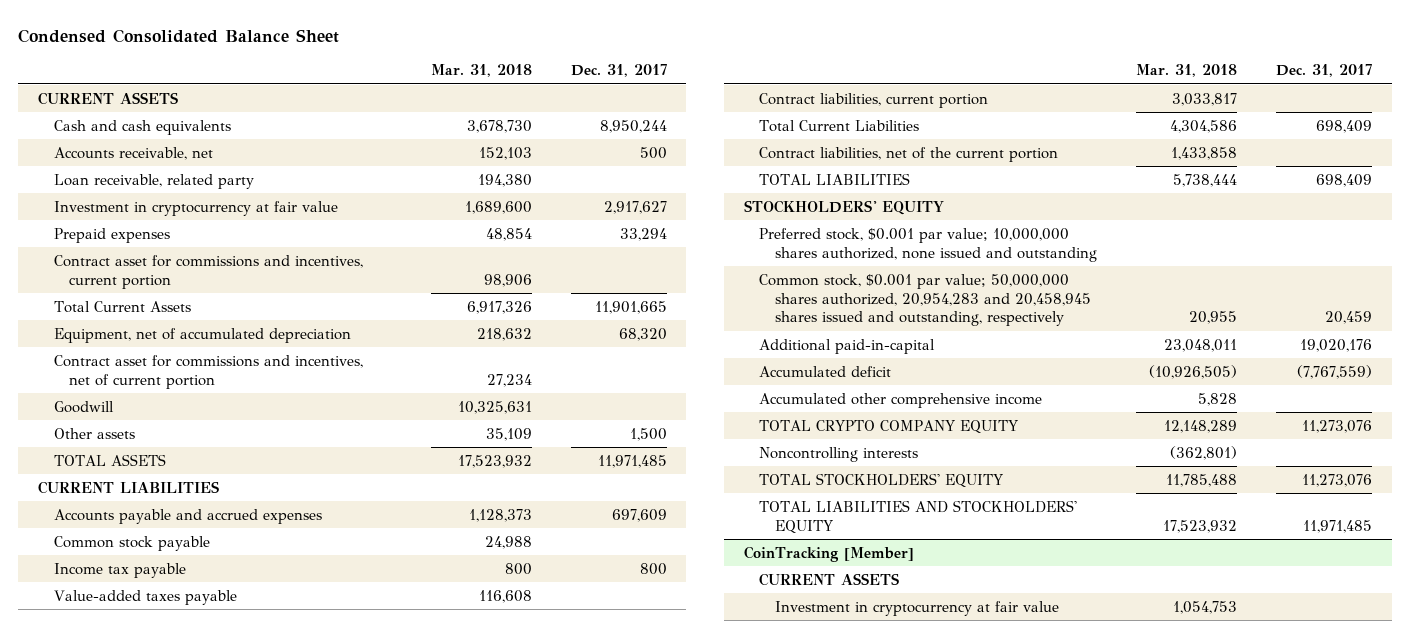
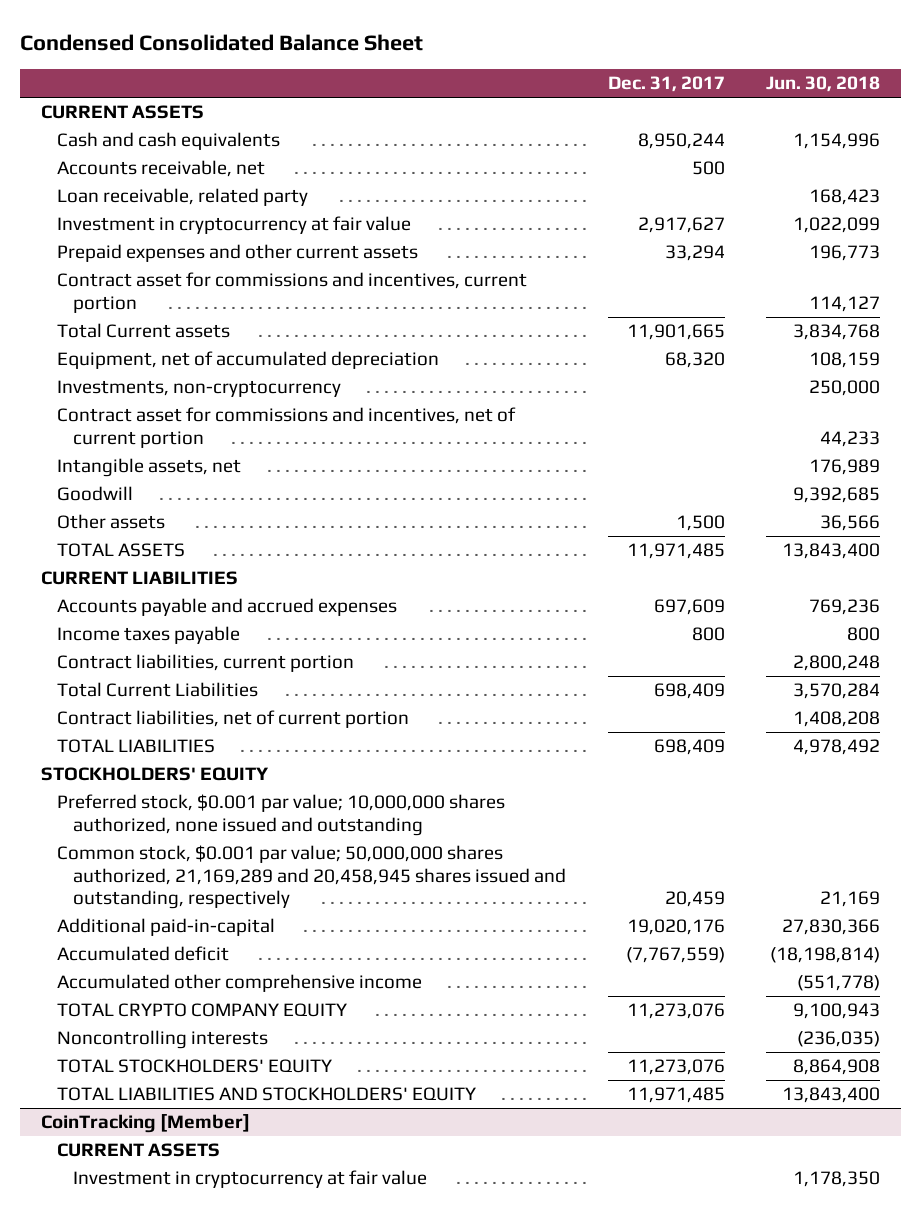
[430,64,532,78] Mar. 31, 2018 -> none
none -> [766,76,881,93] Jun. 30, 2018
[53,227,170,243] Prepaid expenses -> [57,244,419,263] Prepaid expenses and other current assets
[53,300,191,313] Total Current Assets -> [57,323,231,339] Total Current assets
none -> [57,380,342,398] Investments, non-cryptocurrency
none -> [57,458,242,478] Intangible assets, net
[53,535,210,551] Common stock payable -> none
[53,589,237,605] Value-added taxes payable -> none
[53,562,186,578] Income tax payable -> [57,626,241,645] Income taxes payable
[759,146,1059,162] Contract liabilities, net of the current portion -> [57,710,410,729] Contract liabilities, net of current portion
[759,273,1091,327] Common stock, $0.001 par value; 50,000,000 shares authorized, 20,954,283 and 20,458,945 shares issued and outstanding, respectively -> [57,845,567,910] Common stock, $0.001 par value; 50,000,000 shares authorized, 21,169,289 and 20,458,945 shares issued and outstanding, respectively

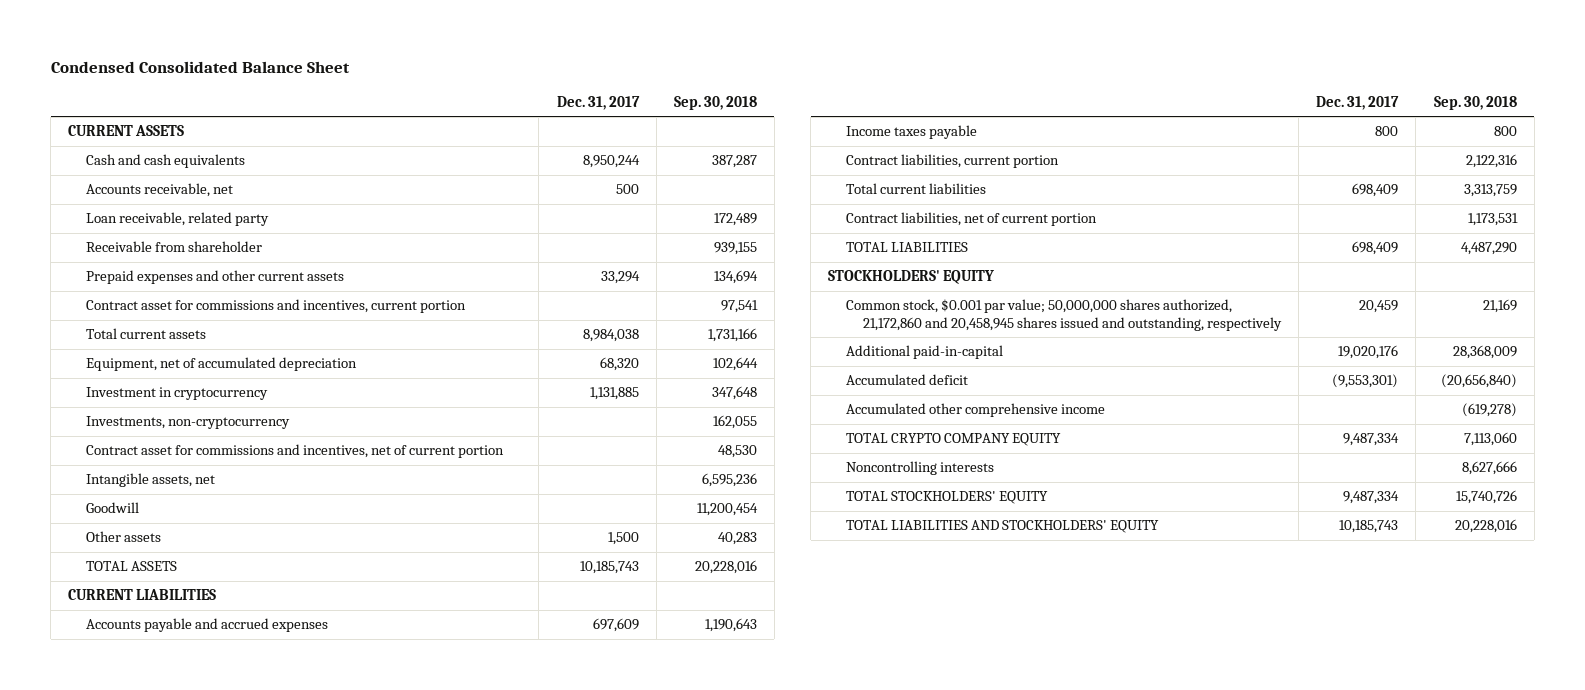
[766,76,881,93] Jun. 30, 2018 -> none
none -> [673,96,757,111] Sep. 30, 2018
[57,216,412,235] Investment in cryptocurrency at fair value -> none
none -> [85,241,262,253] Receivable from shareholder
[57,323,231,339] Total Current assets -> [85,328,206,340] Total current assets
[626,324,725,341] 11,901,665 -> [582,329,639,343] 8,984,038
none -> [85,387,268,401] Investment in cryptocurrency
[626,543,725,560] 11,971,485 -> [579,561,639,575] 10,185,743
[57,682,259,698] Total Current Liabilities -> [845,183,986,195] Total current liabilities
[57,794,506,836] Preferred stock, $0.001 par value; 10,000,000 shares authorized, none issued and outstanding -> none
[57,845,567,910] Common stock, $0.001 par value; 50,000,000 shares authorized, 21,169,289 and 20,458,945 shares issued and outstanding, respectively -> [845,299,1283,331] Common stock, $0.001 par value; 50,000,000 shares authorized, 21,172,860 and 20,458,945 shares issued and outstanding, respectively
[625,947,725,964] (7,767,559) -> [1332,374,1399,389] (9,553,301)
[626,1003,725,1020] 11,273,076 -> [1343,433,1400,447] 9,487,334
[40,1114,250,1134] CoinTracking [Member] -> none
[57,1143,221,1158] CURRENT ASSETS -> none
[73,1170,428,1189] Investment in cryptocurrency at fair value -> none
[626,1059,725,1076] 11,273,076 -> [1343,491,1400,505] 9,487,334
[626,1087,725,1104] 11,971,485 -> [1339,520,1399,534] 10,185,743

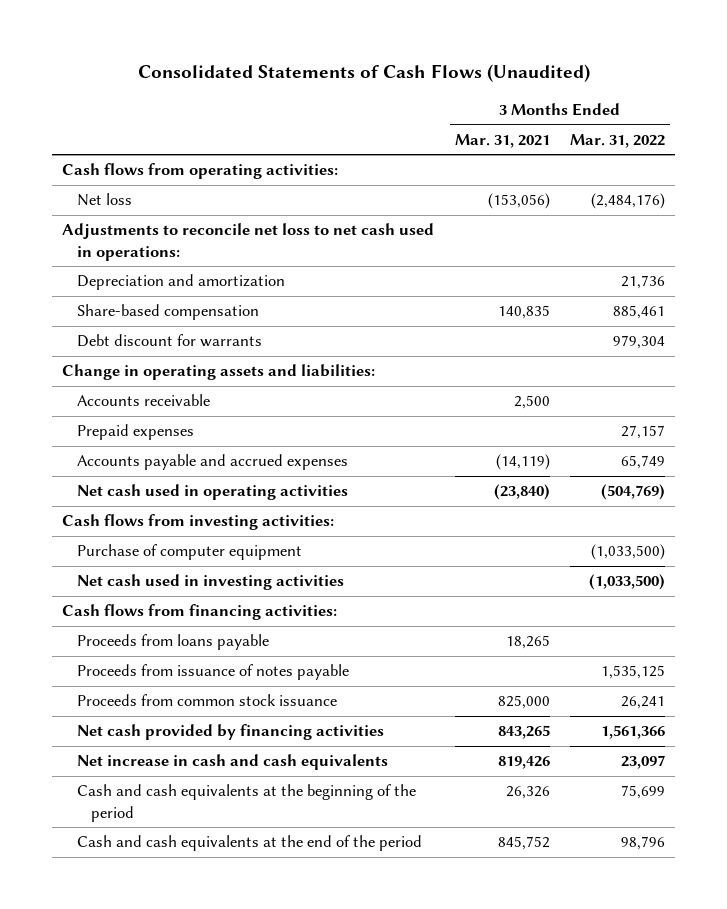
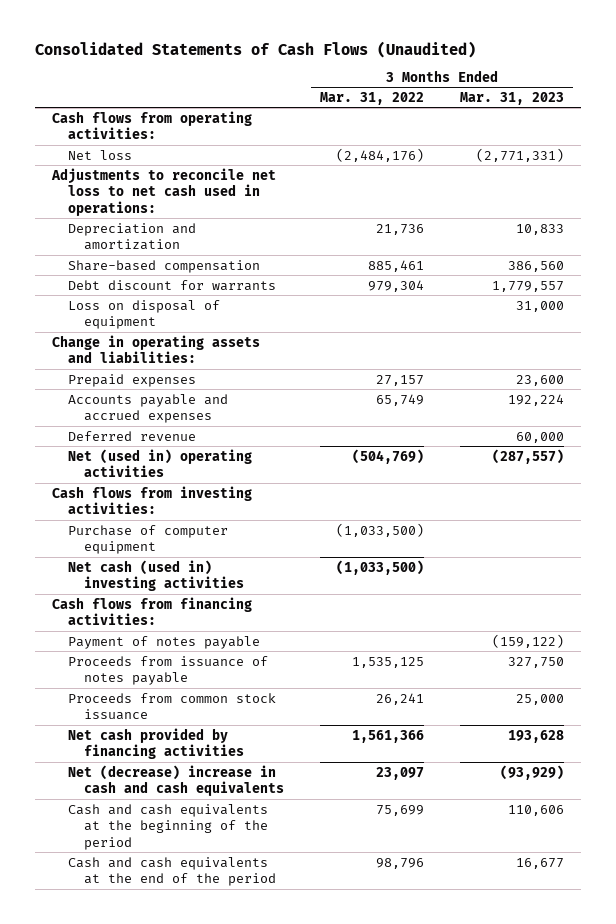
[454,133,550,148] Mar. 31, 2021 -> none
none -> [459,92,564,106] Mar. 31, 2023
none -> [68,299,221,330] Loss on disposal of equipment
[76,394,210,407] Accounts receivable -> none
none -> [68,430,197,441] Deferred revenue
[76,484,348,501] Net cash used in operating activities -> [68,448,253,478] Net (used in) operating activities
[76,574,344,591] Net cash used in investing activities -> [68,559,245,592] Net cash (used in) investing activities
[76,634,269,651] Proceeds from loans payable -> none
none -> [68,635,261,649] Payment of notes payable
[76,754,388,771] Net increase in cash and cash equivalents -> [68,764,285,797] Net (decrease) increase in cash and cash equivalents

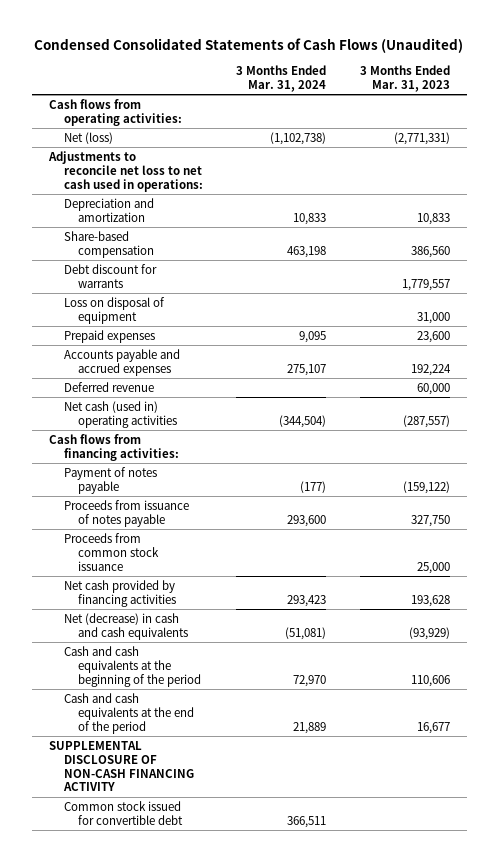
[34,40,476,58] Consolidated Statements of Cash Flows (Unaudited) -> [34,37,464,53] Condensed Consolidated Statements of Cash Flows (Unaudited)
[319,92,424,106] Mar. 31, 2022 -> none
none -> [236,65,327,93] 3 Months Ended Mar. 31, 2024
[68,149,133,160] Net loss -> [63,131,113,144] Net (loss)
[52,334,261,364] Change in operating assets and liabilities: -> none
[52,485,253,515] Cash flows from investing activities: -> none
[68,524,229,555] Purchase of computer equipment -> none
[68,559,245,592] Net cash (used in) investing activities -> none
[68,448,253,478] Net (used in) operating activities -> [63,400,178,428] Net cash (used in) operating activities
[68,764,285,797] Net (decrease) increase in cash and cash equivalents -> [63,612,189,640] Net (decrease) in cash and cash equivalents
none -> [48,740,194,792] SUPPLEMENTAL DISCLOSURE OF NON-CASH FINANCING ACTIVITY
none -> [63,800,184,825] Common stock issued for convertible debt

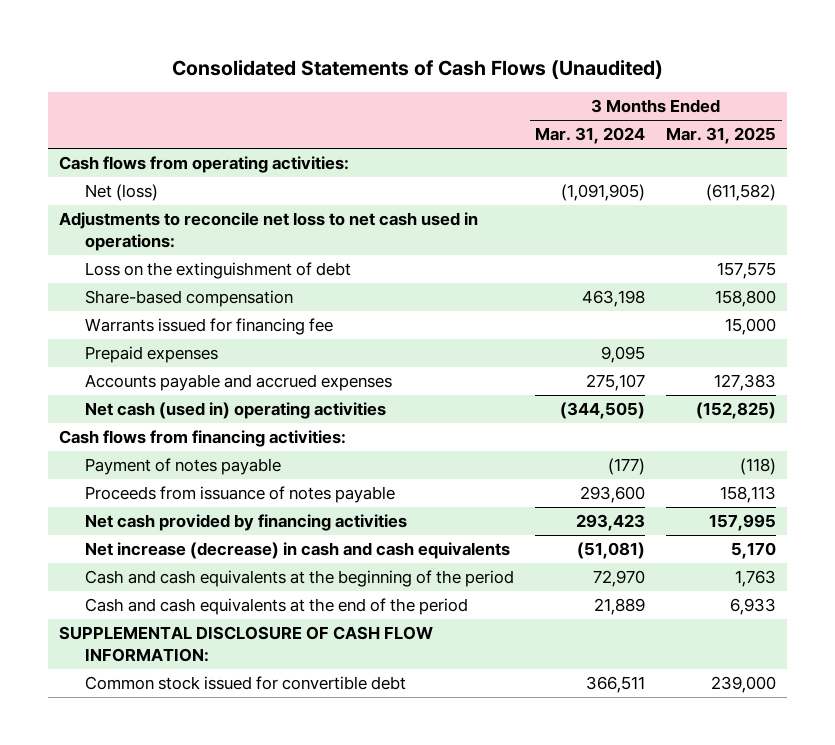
[34,37,464,53] Condensed Consolidated Statements of Cash Flows (Unaudited) -> [171,59,663,79] Consolidated Statements of Cash Flows (Unaudited)
[360,65,451,93] 3 Months Ended Mar. 31, 2023 -> none
none -> [666,127,777,145] Mar. 31, 2025
[270,131,327,145] (1,102,738) -> [561,184,646,202] (1,091,905)
[63,197,154,222] Depreciation and amortization -> none
none -> [85,262,352,280] Loss on the extinguishment of debt
[63,263,157,288] Debt discount for warrants -> none
[63,296,165,324] Loss on disposal of equipment -> none
none -> [85,318,334,336] Warrants issued for financing fee
[63,381,154,392] Deferred revenue -> none
[279,414,327,428] (344,504) -> [560,402,646,420] (344,505)
[63,532,160,571] Proceeds from common stock issuance -> none
[63,612,189,640] Net (decrease) in cash and cash equivalents -> [85,542,511,560] Net increase (decrease) in cash and cash equivalents
[48,740,194,792] SUPPLEMENTAL DISCLOSURE OF NON-CASH FINANCING ACTIVITY -> [58,626,433,663] SUPPLEMENTAL DISCLOSURE OF CASH FLOW INFORMATION:

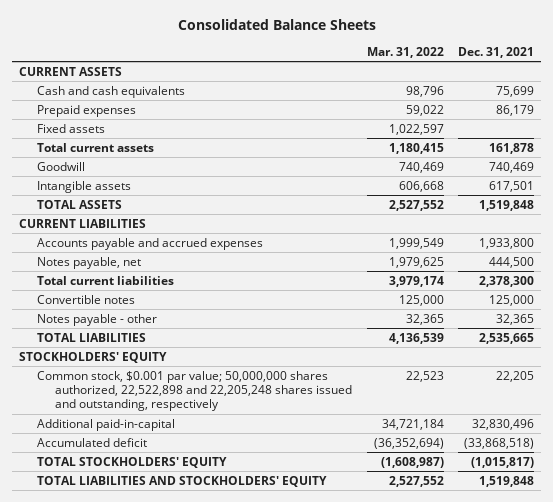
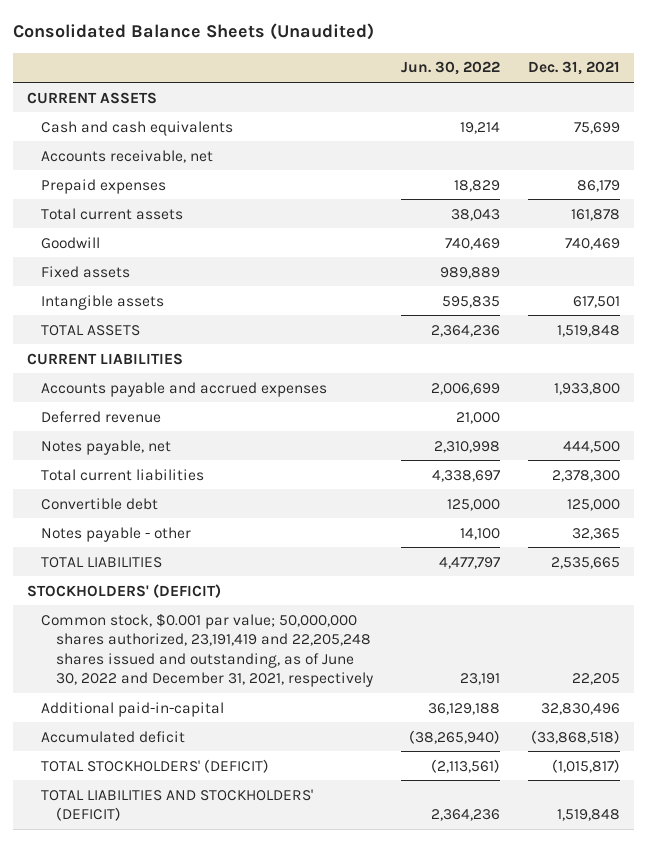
[177,19,376,31] Consolidated Balance Sheets -> [12,23,374,41] Consolidated Balance Sheets (Unaudited)
[366,46,444,58] Mar. 31, 2022 -> none
none -> [401,61,501,76] Jun. 30, 2022
none -> [41,149,214,163] Accounts receivable, net
[36,123,105,133] Fixed assets -> [41,265,131,278] Fixed assets
none -> [41,410,162,423] Deferred revenue
[36,294,135,304] Convertible notes -> [41,497,159,510] Convertible debt
[18,351,167,363] STOCKHOLDERS' EQUITY -> [26,583,221,598] STOCKHOLDERS' (DEFICIT)
[36,370,352,412] Common stock, $0.001 par value; 50,000,000 shares authorized, 22,522,898 and 22,205,248 shares issued and outstanding, respectively -> [41,612,374,688] Common stock, $0.001 par value; 50,000,000 shares authorized, 23,191,419 and 22,205,248 shares issued and outstanding, as of June 30, 2022 and December 31, 2021, respectively
[36,456,227,468] TOTAL STOCKHOLDERS' EQUITY -> [41,758,270,773] TOTAL STOCKHOLDERS' (DEFICIT)
[36,475,327,487] TOTAL LIABILITIES AND STOCKHOLDERS' EQUITY -> [41,788,314,822] TOTAL LIABILITIES AND STOCKHOLDERS' (DEFICIT)

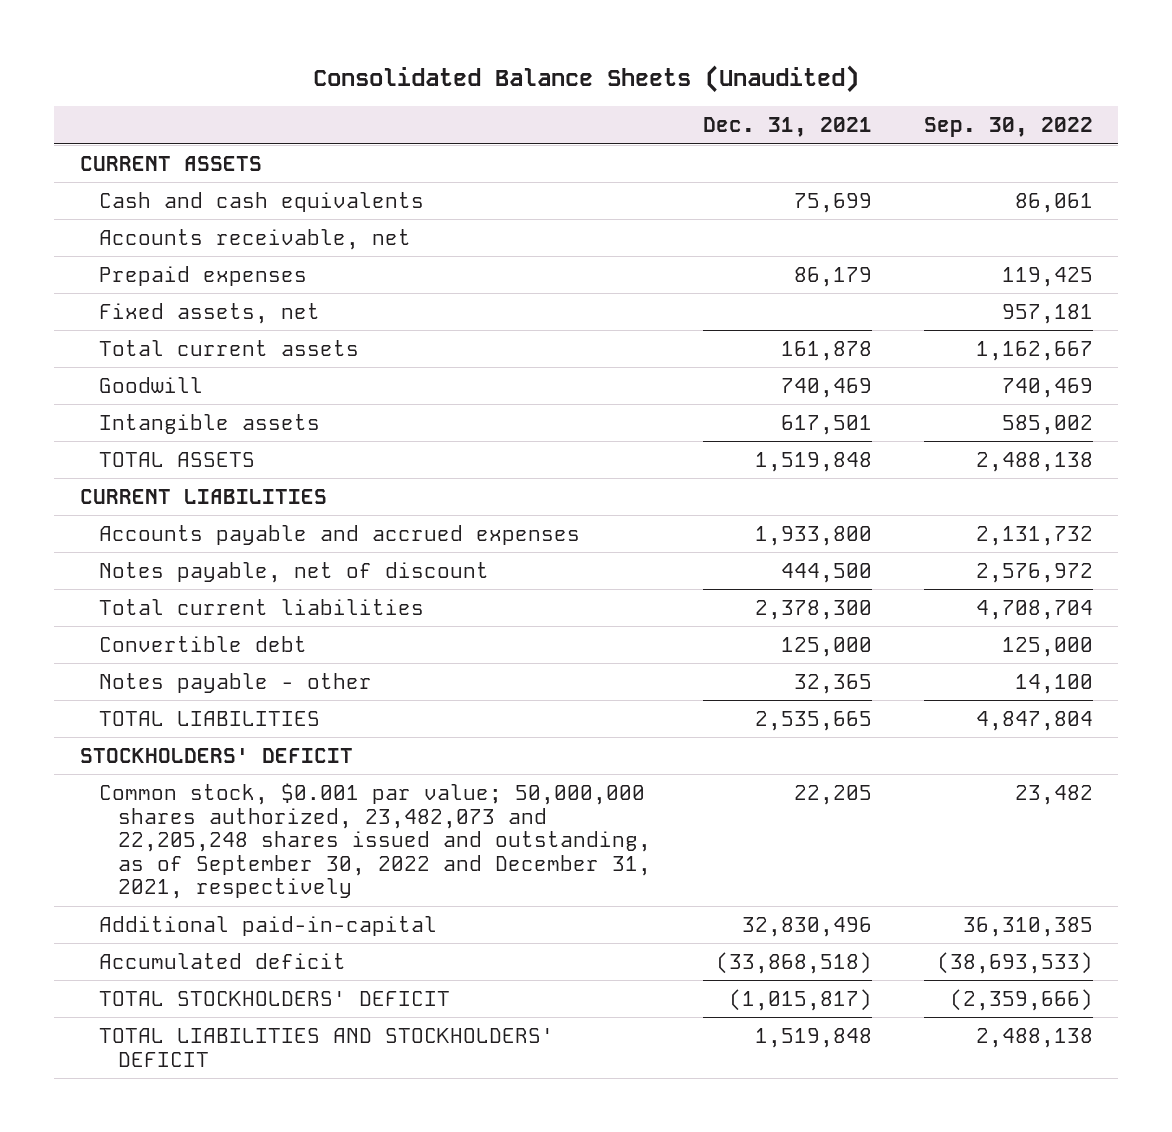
[401,61,501,76] Jun. 30, 2022 -> none
none -> [923,117,1093,138] Sep. 30, 2022
none -> [99,302,321,324] Fixed assets, net
[41,265,131,278] Fixed assets -> none
[41,410,162,423] Deferred revenue -> none
[41,439,172,455] Notes payable, net -> [99,561,490,583] Notes payable, net of discount
[26,583,221,598] STOCKHOLDERS' (DEFICIT) -> [79,747,353,763] STOCKHOLDERS' DEFICIT
[41,612,374,688] Common stock, $0.001 par value; 50,000,000 shares authorized, 23,191,419 and 22,205,248 shares issued and outstanding, as of June 30, 2022 and December 31, 2021, respectively -> [99,782,652,900] Common stock, $0.001 par value; 50,000,000 shares authorized, 23,482,073 and 22,205,248 shares issued and outstanding, as of September 30, 2022 and December 31, 2021, respectively
[41,758,270,773] TOTAL STOCKHOLDERS' (DEFICIT) -> [99,990,451,1006] TOTAL STOCKHOLDERS' DEFICIT
[41,788,314,822] TOTAL LIABILITIES AND STOCKHOLDERS' (DEFICIT) -> [99,1027,555,1067] TOTAL LIABILITIES AND STOCKHOLDERS' DEFICIT

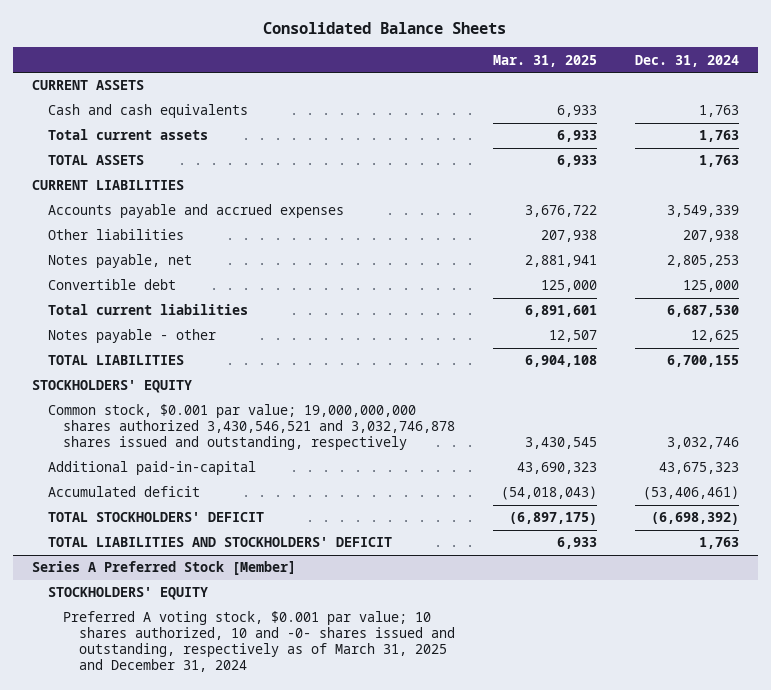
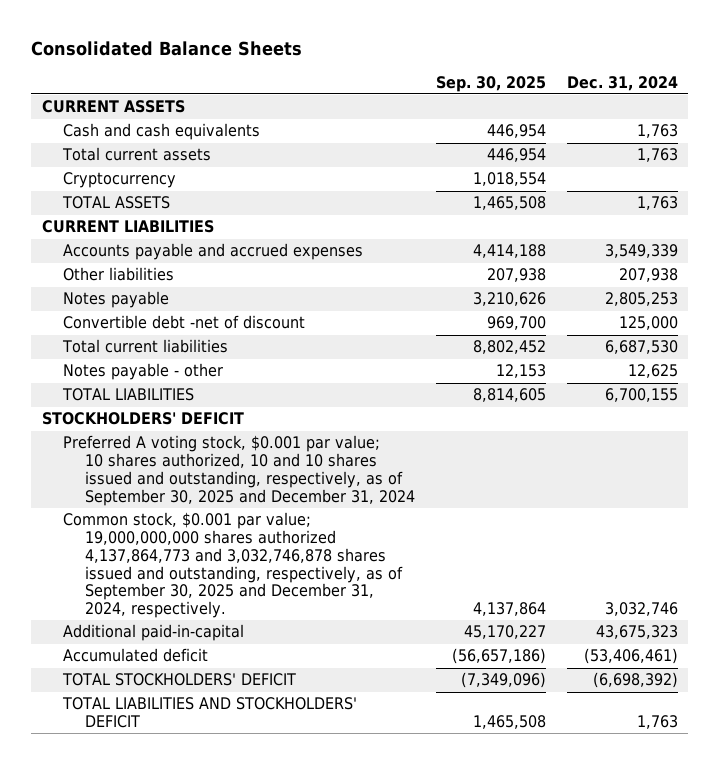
[493,54,598,67] Mar. 31, 2025 -> none
none -> [435,75,546,92] Sep. 30, 2025
none -> [63,172,177,189] Cryptocurrency
[47,254,192,269] Notes payable, net -> [63,291,170,309] Notes payable
[47,279,176,291] Convertible debt -> [63,315,306,330] Convertible debt -net of discount
[31,380,192,394] STOCKHOLDERS' EQUITY -> [41,412,244,426] STOCKHOLDERS' DEFICIT
none -> [63,435,416,506] Preferred A voting stock, $0.001 par value; 10 shares authorized, 10 and 10 shares issued and outstanding, respectively, as of September 30, 2025 and December 31, 2024
[47,404,456,450] Common stock, $0.001 par value; 19,000,000,000 shares authorized 3,430,546,521 and 3,032,746,878 shares issued and outstanding, respectively -> [63,512,404,619] Common stock, $0.001 par value; 19,000,000,000 shares authorized 4,137,864,773 and 3,032,746,878 shares issued and outstanding, respectively, as of September 30, 2025 and December 31, 2024, respectively.
[31,561,296,576] Series A Preferred Stock [Member] -> none
[47,587,208,601] STOCKHOLDERS' EQUITY -> none
[63,611,456,672] Preferred A voting stock, $0.001 par value; 10 shares authorized, 10 and -0- shares issued and outstanding, respectively as of March 31, 2025 and December 31, 2024 -> none

